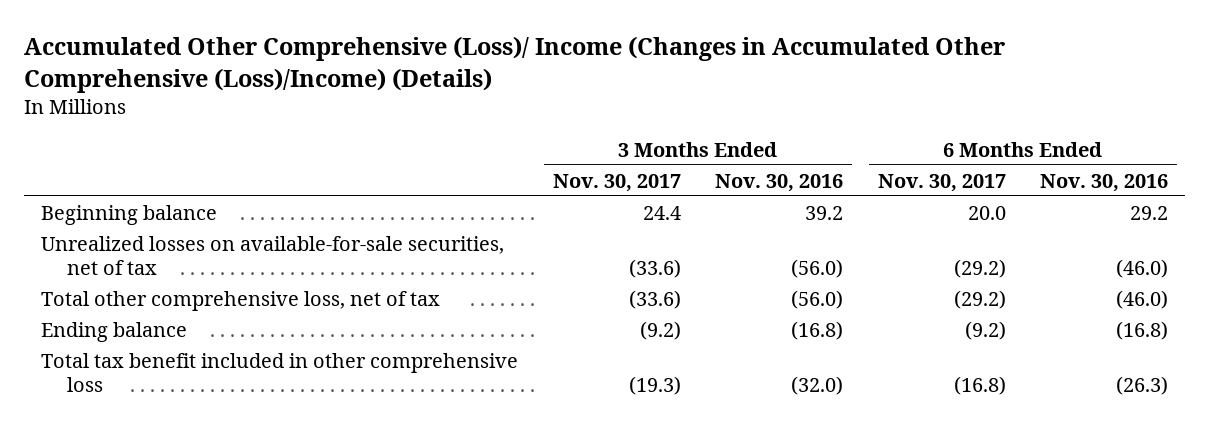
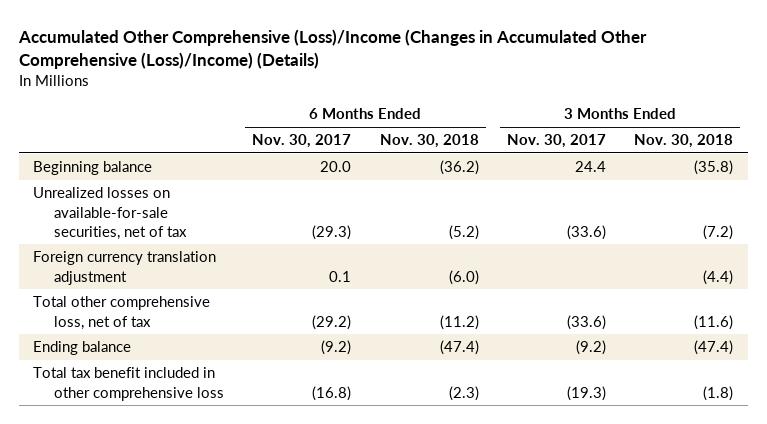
[23,36,1005,93] Accumulated Other Comprehensive (Loss)/ Income (Changes in Accumulated Other Comprehensive (Loss)/Income) (Details) -> [18,28,648,69] Accumulated Other Comprehensive (Loss)/Income (Changes in Accumulated Other Comprehensive (Loss)/Income) (Details)
[715,173,844,192] Nov. 30, 2016 -> none
[1040,173,1169,192] Nov. 30, 2016 -> none
none -> [379,134,479,149] Nov. 30, 2018
none -> [634,134,734,149] Nov. 30, 2018
[953,259,1006,279] (29.2) -> [312,224,352,240] (29.3)
none -> [33,251,217,285] Foreign currency translation adjustment

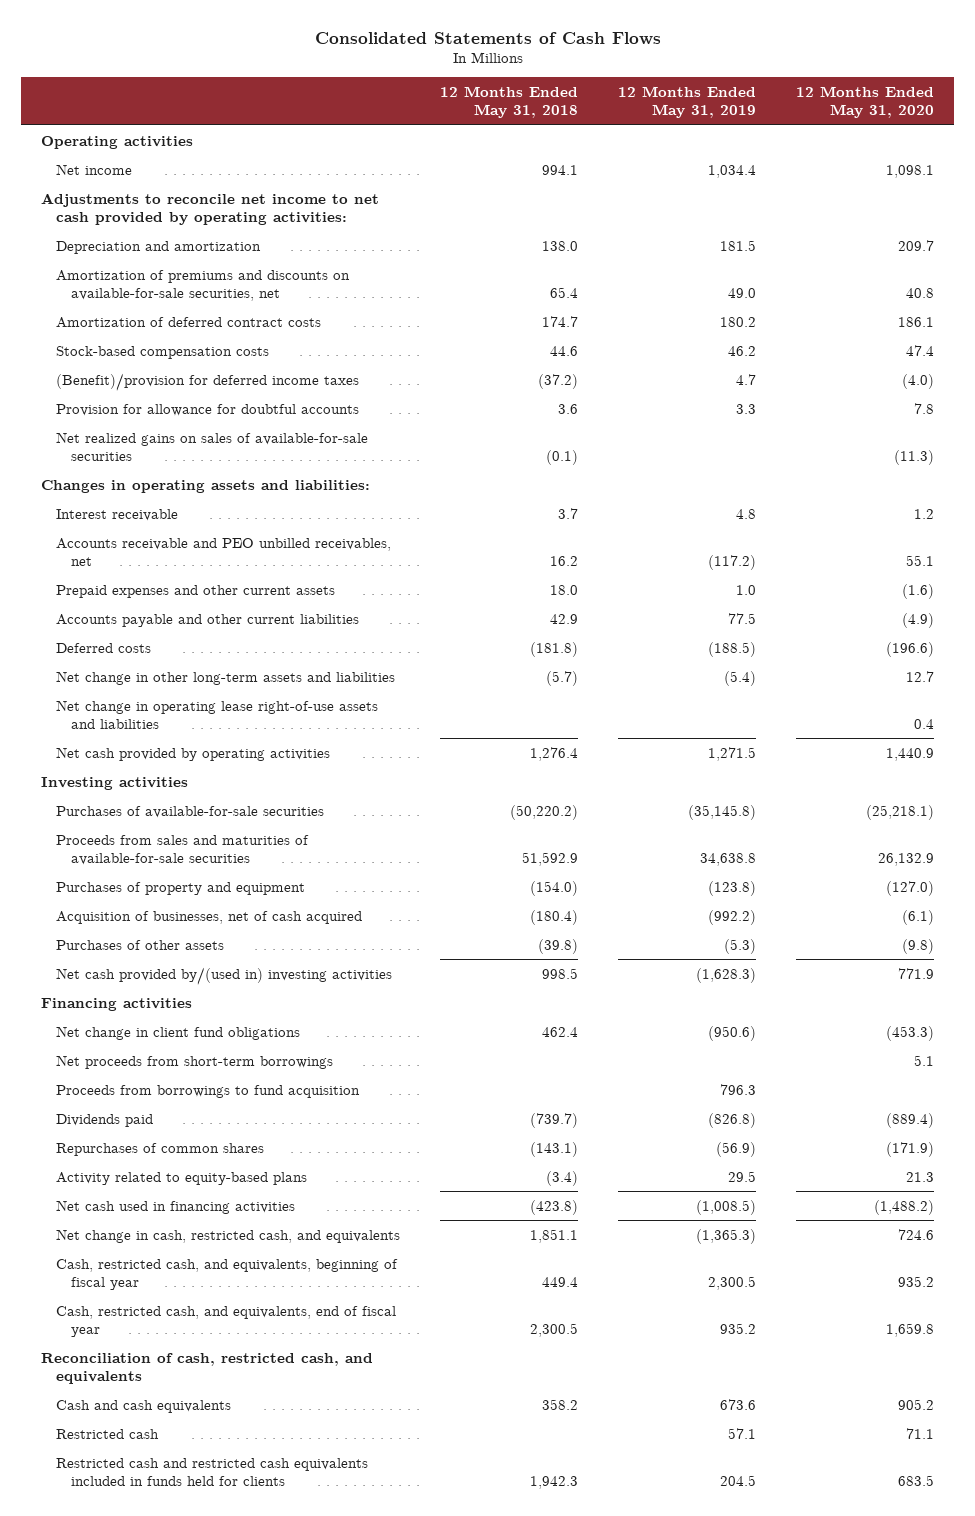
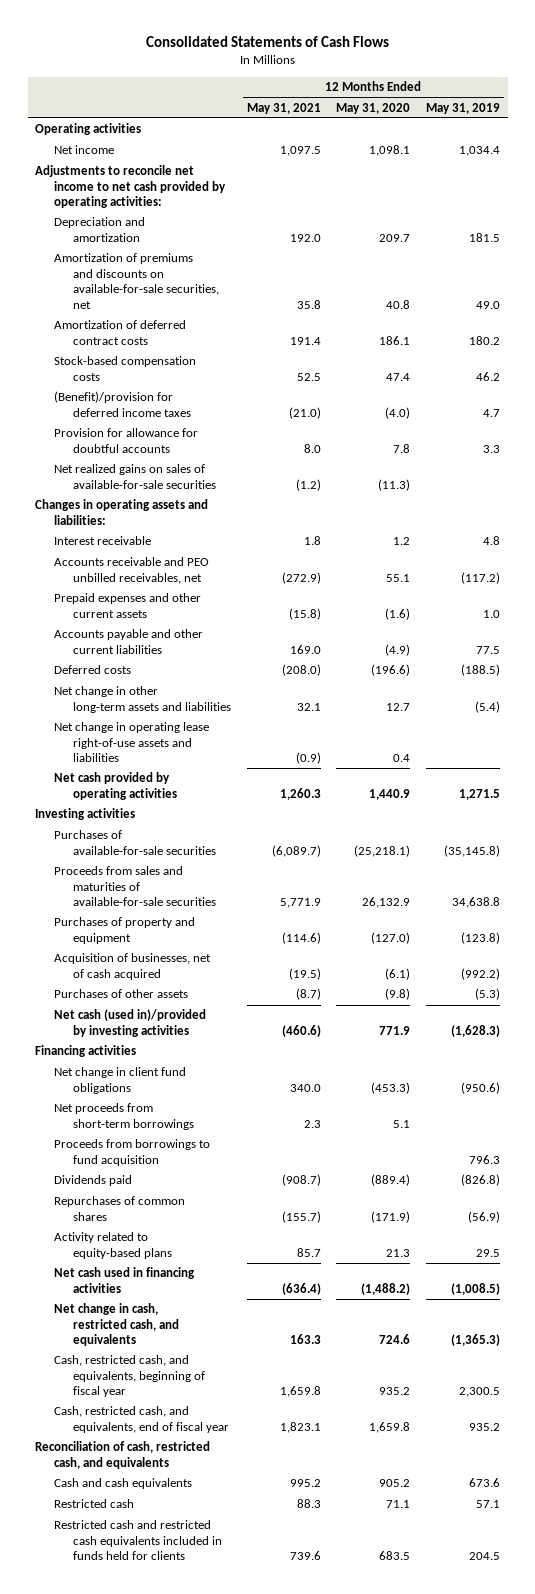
[440,85,579,119] 12 Months Ended May 31, 2018 -> none
none -> [246,102,321,114] May 31, 2021
[56,966,393,985] Net cash provided by/(used in) investing activities -> [54,1009,207,1037] Net cash (used in)/provided by investing activities

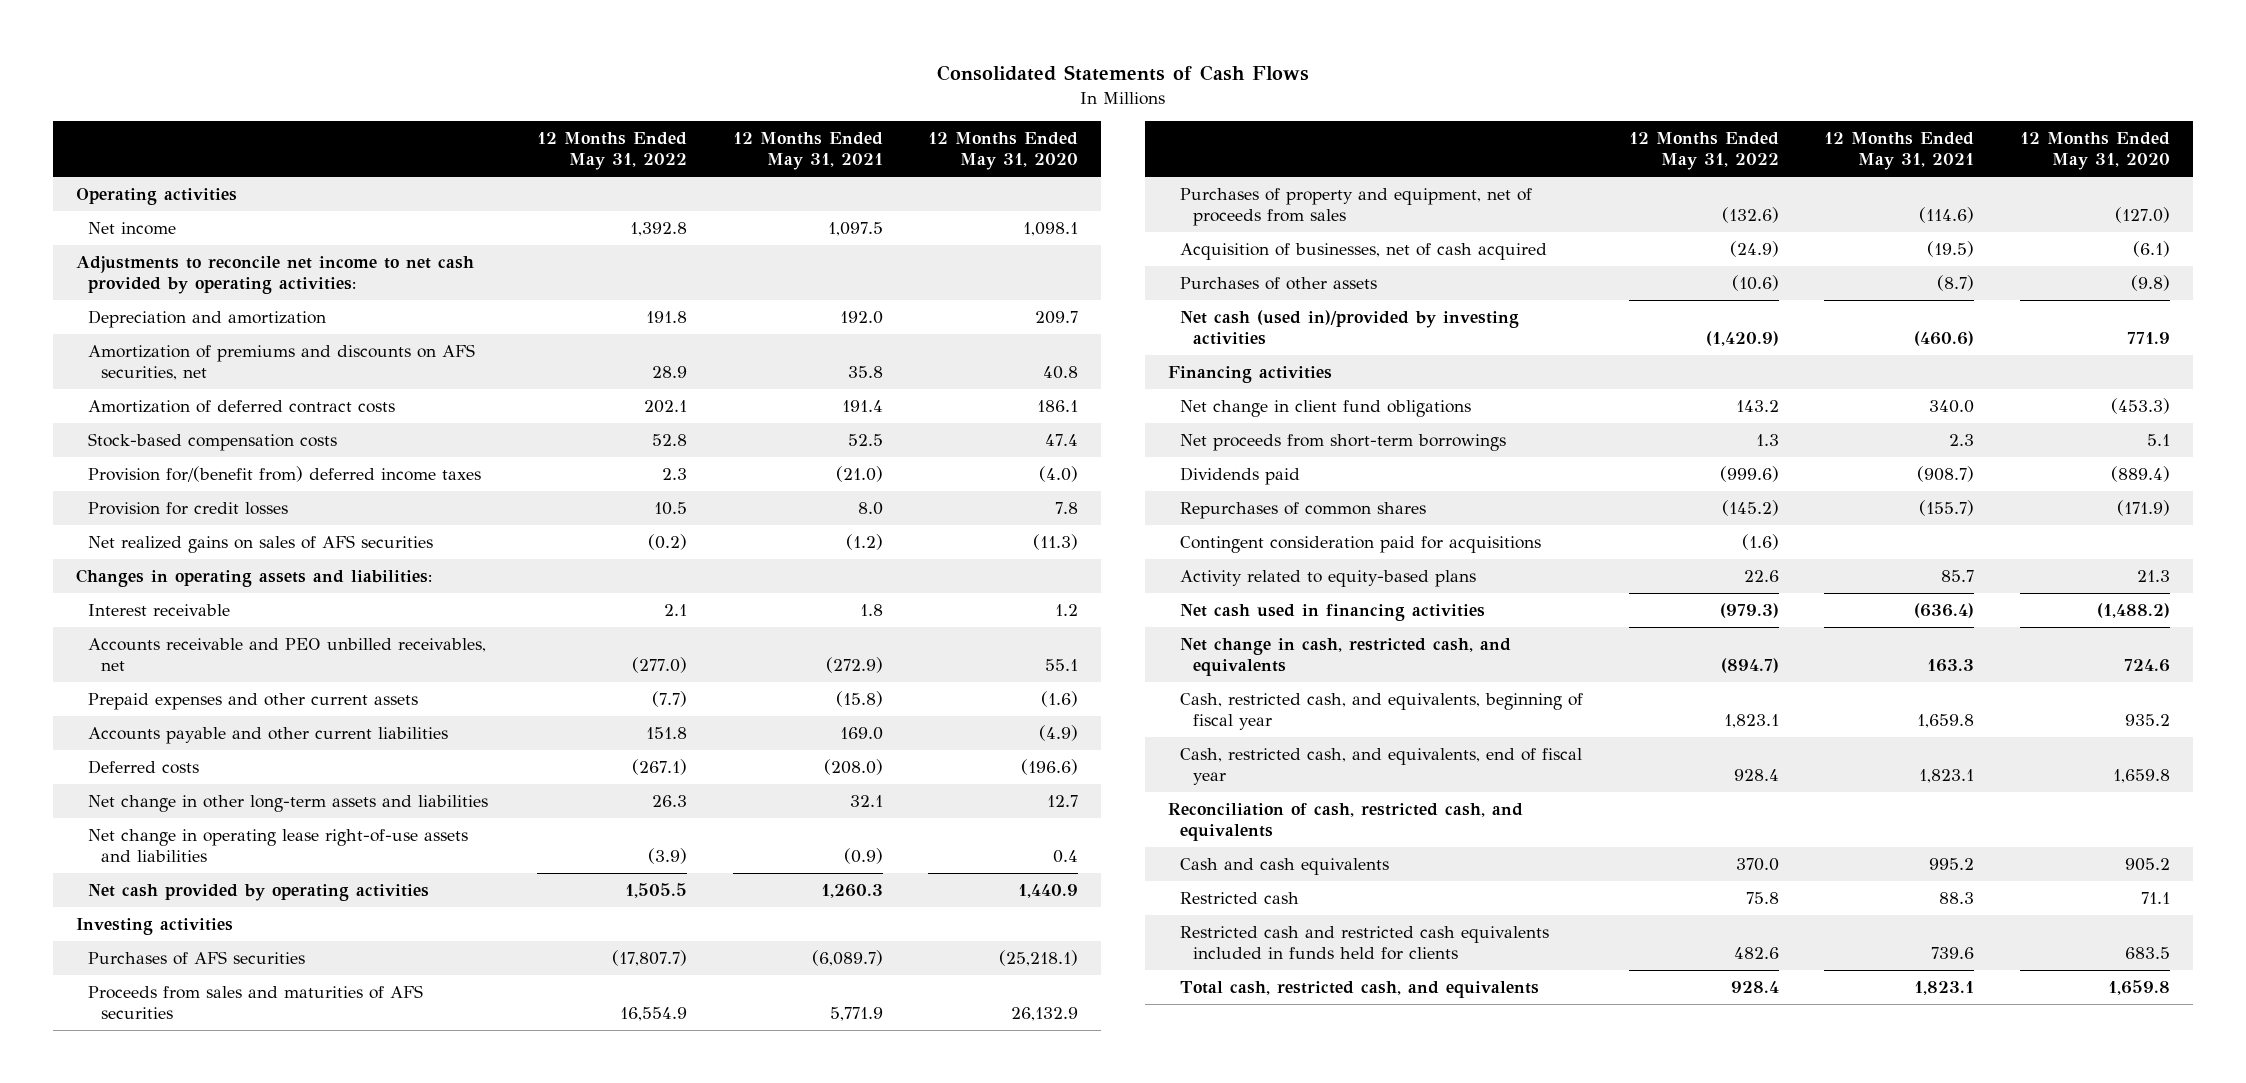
[425,102,500,114] May 31, 2019 -> none
none -> [536,132,687,170] 12 Months Ended May 31, 2022
[54,253,219,309] Amortization of premiums and discounts on available-for-sale securities, net -> [88,344,476,380] Amortization of premiums and discounts on AFS securities, net
[54,391,191,417] (Benefit)/provision for deferred income taxes -> [88,466,482,483] Provision for/(benefit from) deferred income taxes
[54,428,199,453] Provision for allowance for doubtful accounts -> [88,502,289,516] Provision for credit losses
[54,464,216,489] Net realized gains on sales of available-for-sale securities -> [88,535,434,554] Net realized gains on sales of AFS securities
[54,830,216,855] Purchases of available-for-sale securities -> [88,951,306,966] Purchases of AFS securities
[54,866,216,907] Proceeds from sales and maturities of available-for-sale securities -> [88,985,424,1019] Proceeds from sales and maturities of AFS securities
[54,917,196,944] Purchases of property and equipment -> [1180,188,1533,226] Purchases of property and equipment, net of proceeds from sales
[54,1139,211,1166] Proceeds from borrowings to fund acquisition -> none
none -> [1180,536,1542,554] Contingent consideration paid for acquisitions
none -> [1180,981,1540,999] Total cash, restricted cash, and equivalents

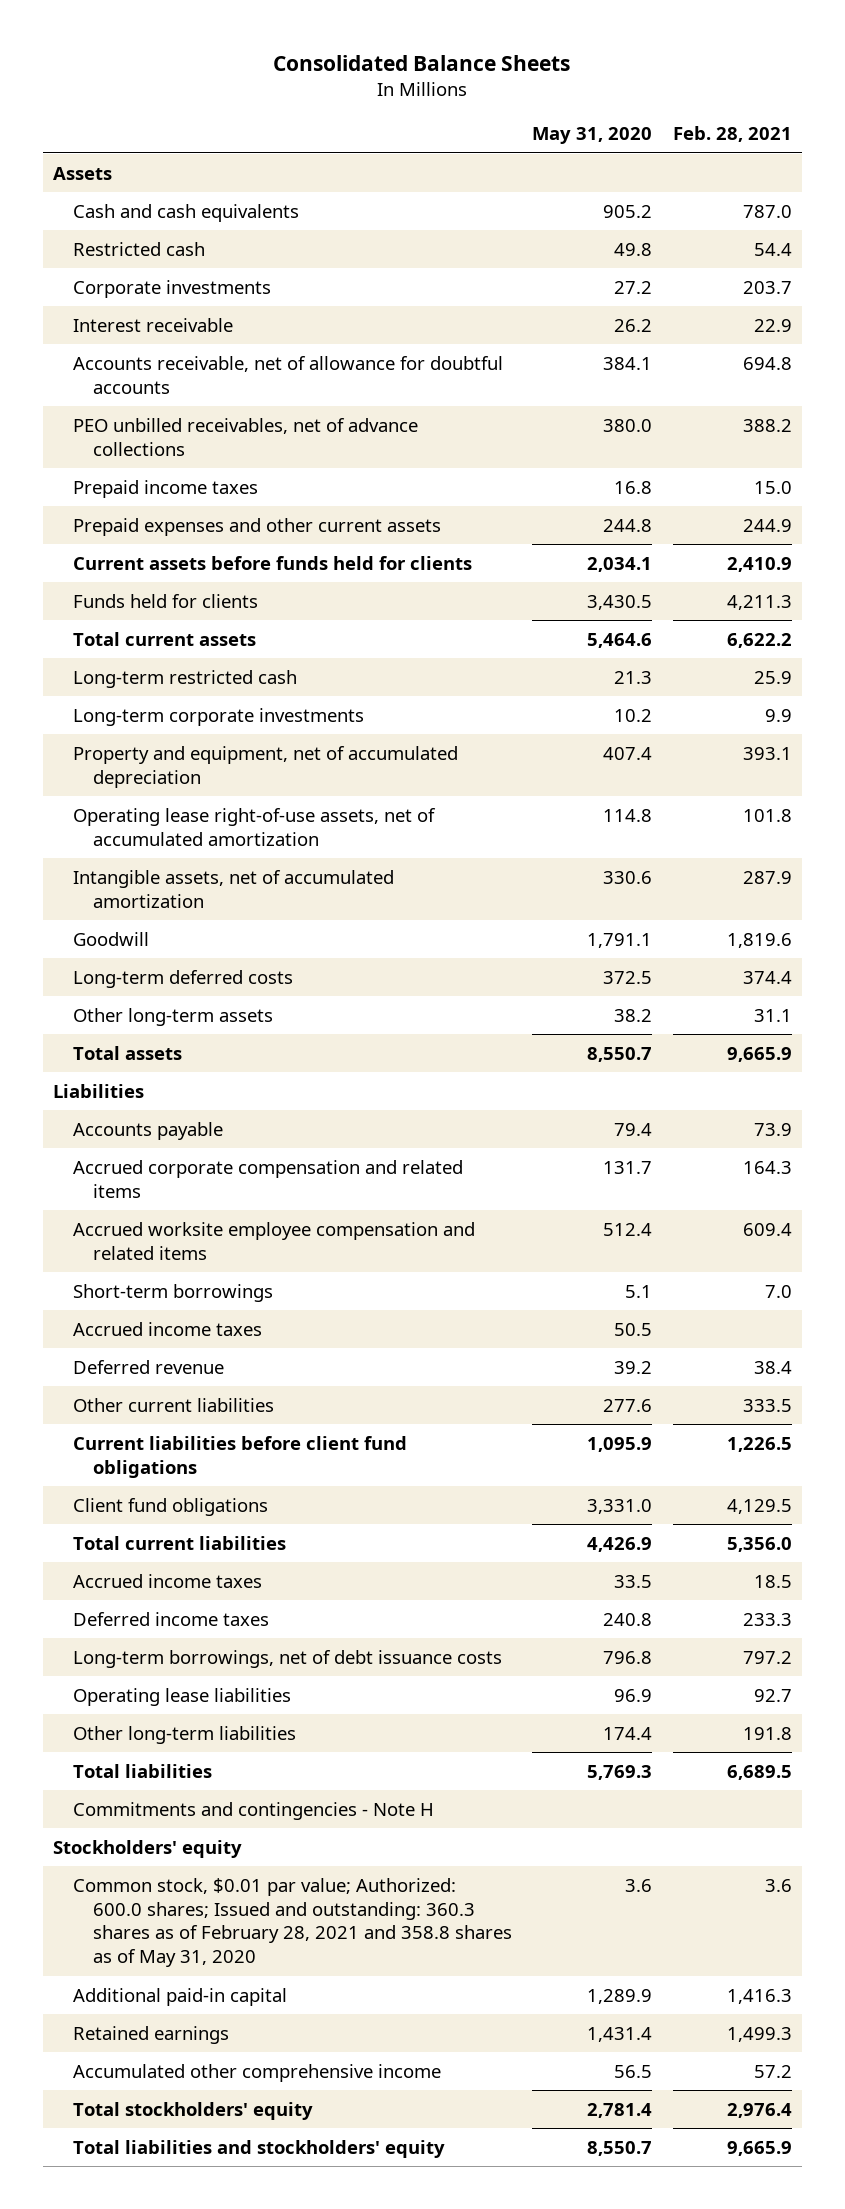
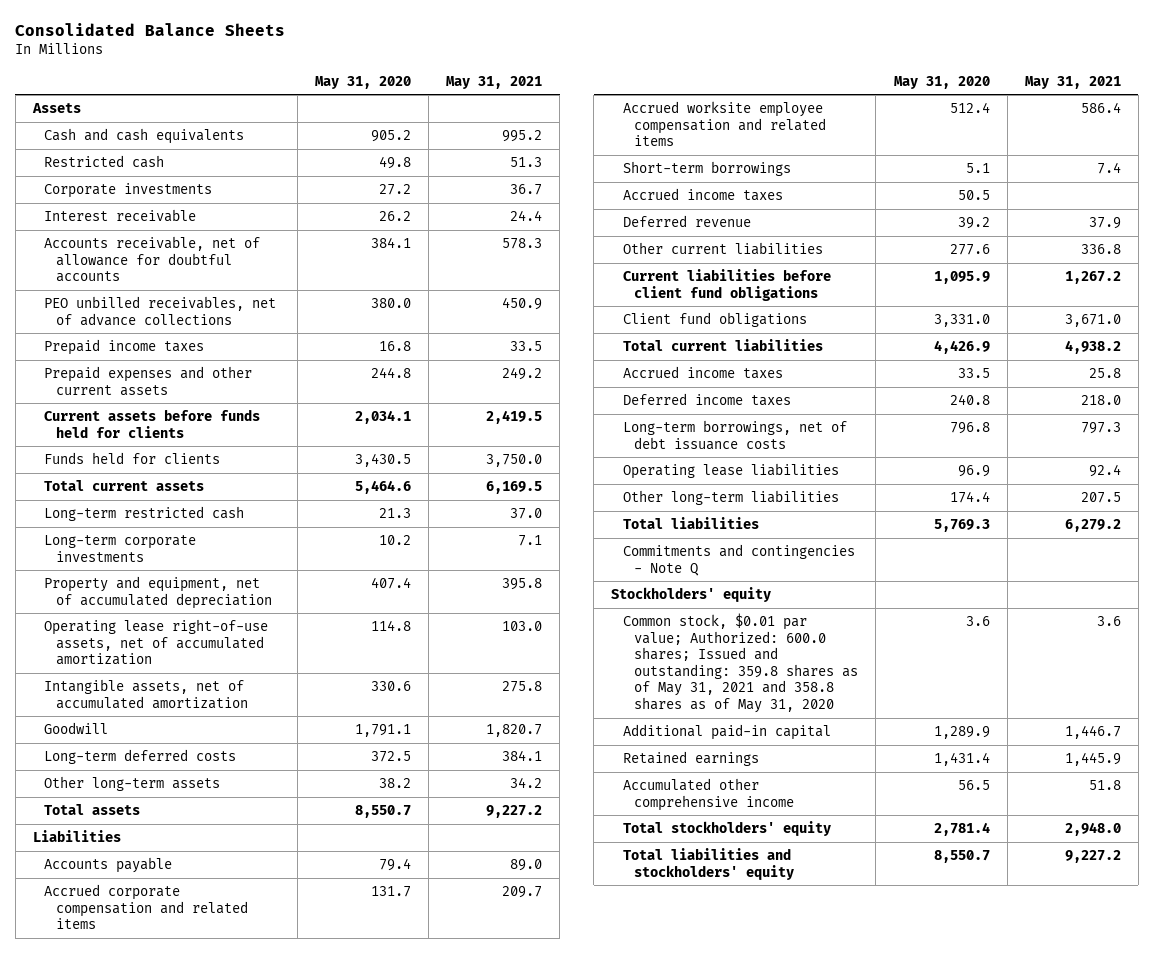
[672,126,792,143] Feb. 28, 2021 -> none
none -> [446,75,543,89] May 31, 2021
[72,1801,434,1820] Commitments and contingencies - Note H -> [622,544,855,576] Commitments and contingencies - Note Q
[72,1877,512,1968] Common stock, $0.01 par value; Authorized: 600.0 shares; Issued and outstanding: 360.3 shares as of February 28, 2021 and 358.8 shares as of May 31, 2020 -> [622,613,859,714] Common stock, $0.01 par value; Authorized: 600.0 shares; Issued and outstanding: 359.8 shares as of May 31, 2021 and 358.8 shares as of May 31, 2020

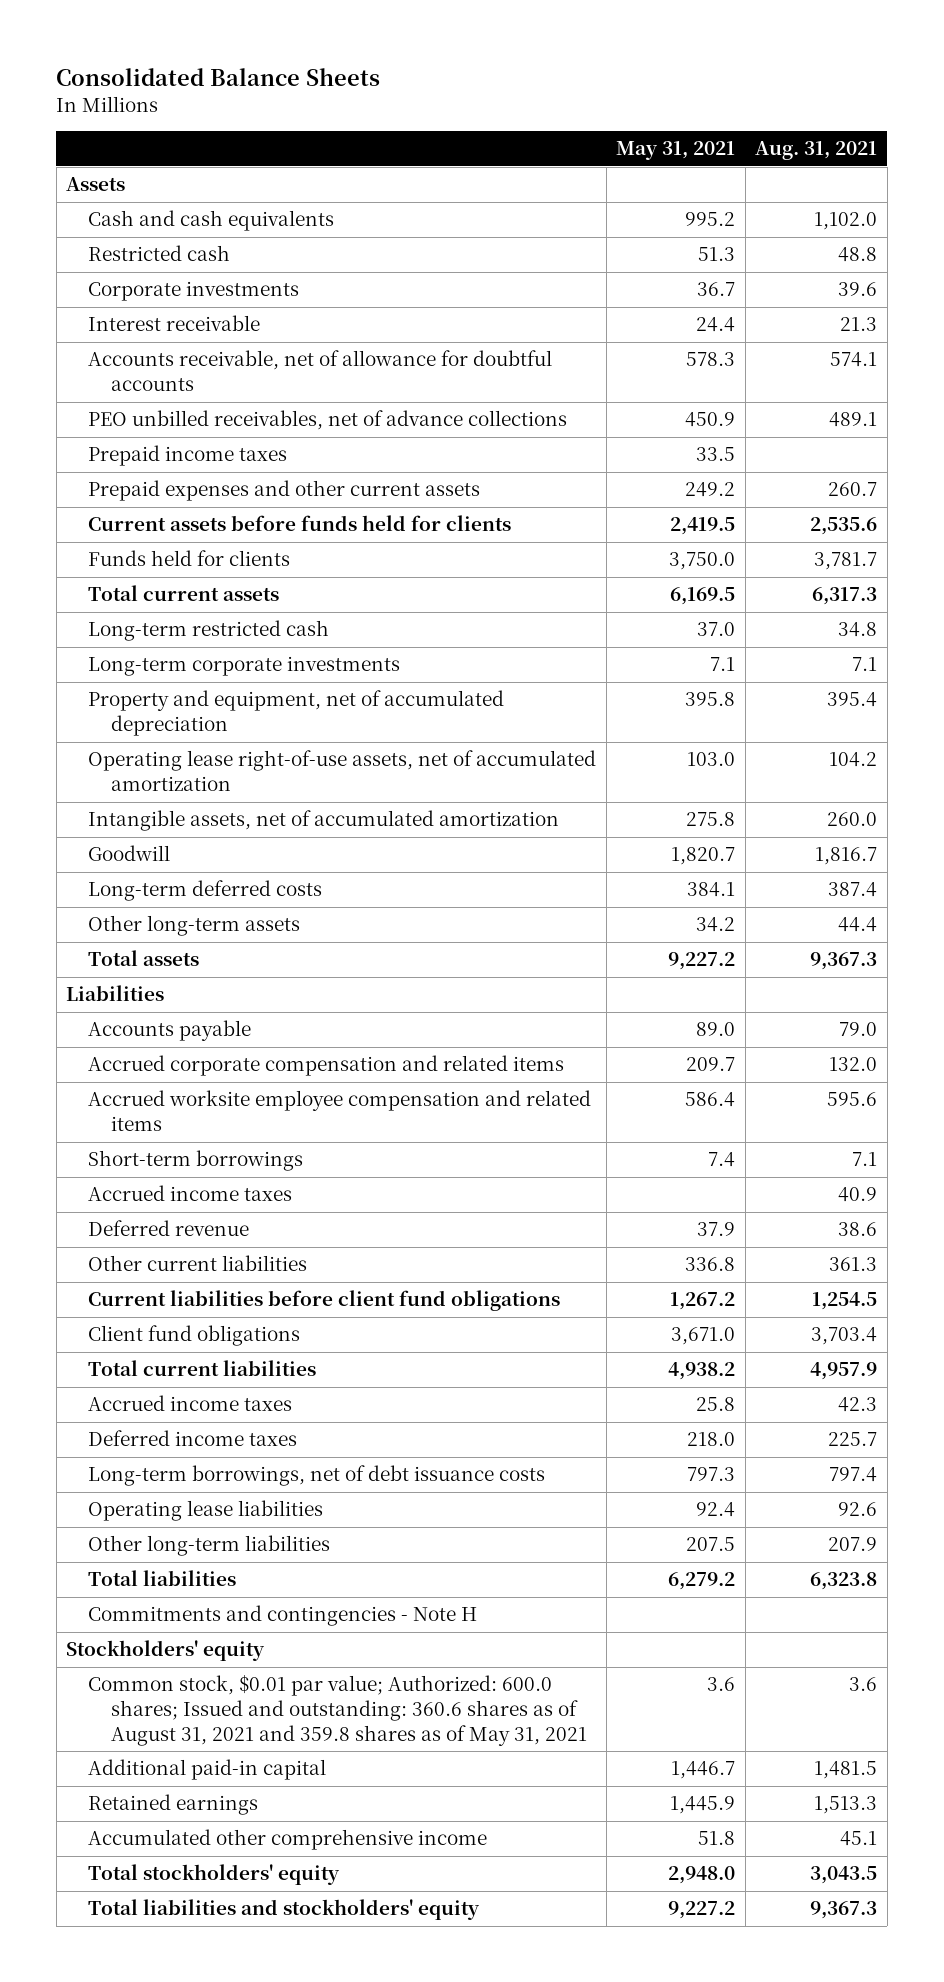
[314,75,411,89] May 31, 2020 -> none
none -> [755,141,878,161] Aug. 31, 2021
[622,544,855,576] Commitments and contingencies - Note Q -> [88,1605,478,1627] Commitments and contingencies - Note H
[622,613,859,714] Common stock, $0.01 par value; Authorized: 600.0 shares; Issued and outstanding: 359.8 shares as of May 31, 2021 and 358.8 shares as of May 31, 2020 -> [88,1675,587,1746] Common stock, $0.01 par value; Authorized: 600.0 shares; Issued and outstanding: 360.6 shares as of August 31, 2021 and 359.8 shares as of May 31, 2021

